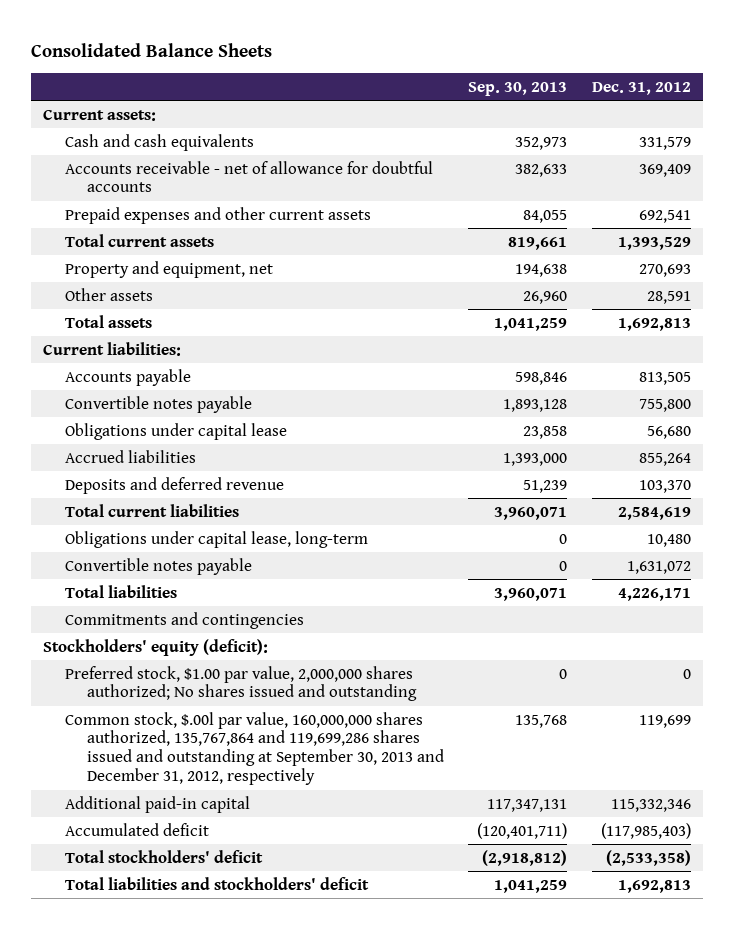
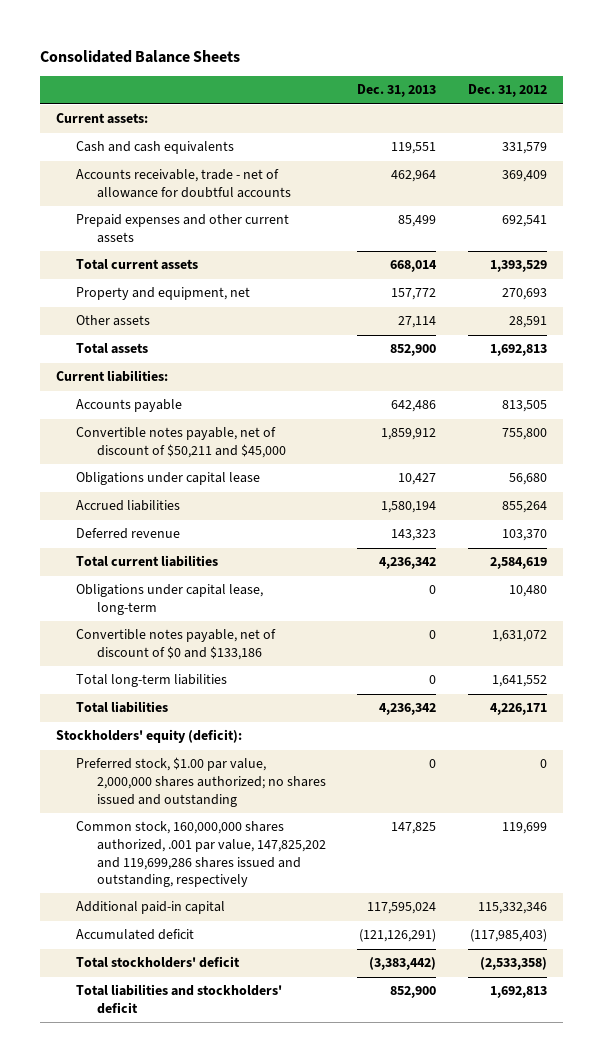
[468,81,568,96] Sep. 30, 2013 -> none
none -> [357,84,437,98] Dec. 31, 2013
[65,160,434,193] Accounts receivable - net of allowance for doubtful accounts -> [76,169,291,199] Accounts receivable, trade - net of allowance for doubtful accounts
[65,395,253,413] Convertible notes payable -> [76,427,286,459] Convertible notes payable, net of discount of $50,211 and $45,000
[65,476,285,494] Deposits and deferred revenue -> [76,528,181,540] Deferred revenue
[65,557,253,575] Convertible notes payable -> [76,629,277,661] Convertible notes payable, net of discount of $0 and $133,186
none -> [76,674,228,688] Total long-term liabilities
[65,611,305,629] Commitments and contingencies -> none
[65,665,418,702] Preferred stock, $1.00 par value, 2,000,000 shares authorized; No shares issued and outstanding -> [76,757,326,807] Preferred stock, $1.00 par value, 2,000,000 shares authorized; no shares issued and outstanding
[65,711,445,786] Common stock, $.00l par value, 160,000,000 shares authorized, 135,767,864 and 119,699,286 shares issued and outstanding at September 30, 2013 and December 31, 2012, respectively -> [76,821,326,888] Common stock, 160,000,000 shares authorized, .001 par value, 147,825,202 and 119,699,286 shares issued and outstanding, respectively

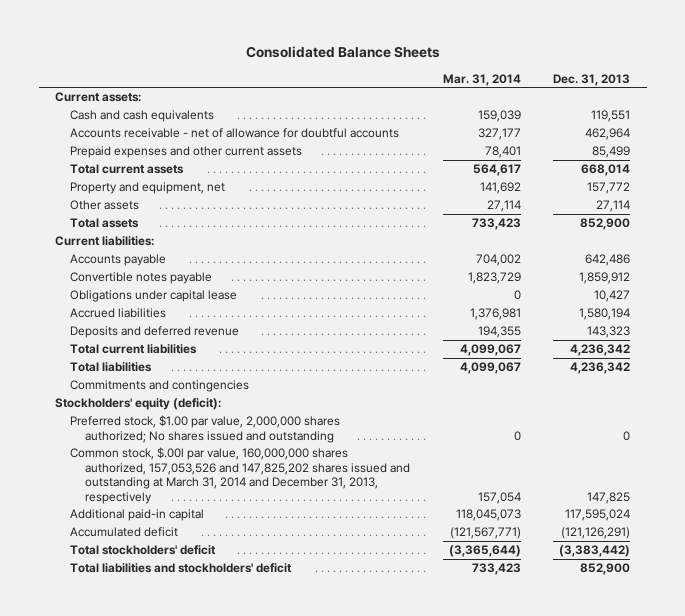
[468,84,548,98] Dec. 31, 2012 -> none
none -> [442,73,521,86] Mar. 31, 2014
[76,169,291,199] Accounts receivable, trade - net of allowance for doubtful accounts -> [70,128,400,139] Accounts receivable - net of allowance for doubtful accounts
[76,427,286,459] Convertible notes payable, net of discount of $50,211 and $45,000 -> [70,272,213,285] Convertible notes payable
[76,528,181,540] Deferred revenue -> [70,326,240,339] Deposits and deferred revenue
[76,584,264,616] Obligations under capital lease, long-term -> none
[76,629,277,661] Convertible notes payable, net of discount of $0 and $133,186 -> none
[76,674,228,688] Total long-term liabilities -> none
none -> [70,380,250,393] Commitments and contingencies
[76,757,326,807] Preferred stock, $1.00 par value, 2,000,000 shares authorized; no shares issued and outstanding -> [70,415,341,443] Preferred stock, $1.00 par value, 2,000,000 shares authorized; No shares issued and outstanding
[76,821,326,888] Common stock, 160,000,000 shares authorized, .001 par value, 147,825,202 and 119,699,286 shares issued and outstanding, respectively -> [70,447,411,504] Common stock, $.00l par value, 160,000,000 shares authorized, 157,053,526 and 147,825,202 shares issued and outstanding at March 31, 2014 and December 31, 2013, respectively

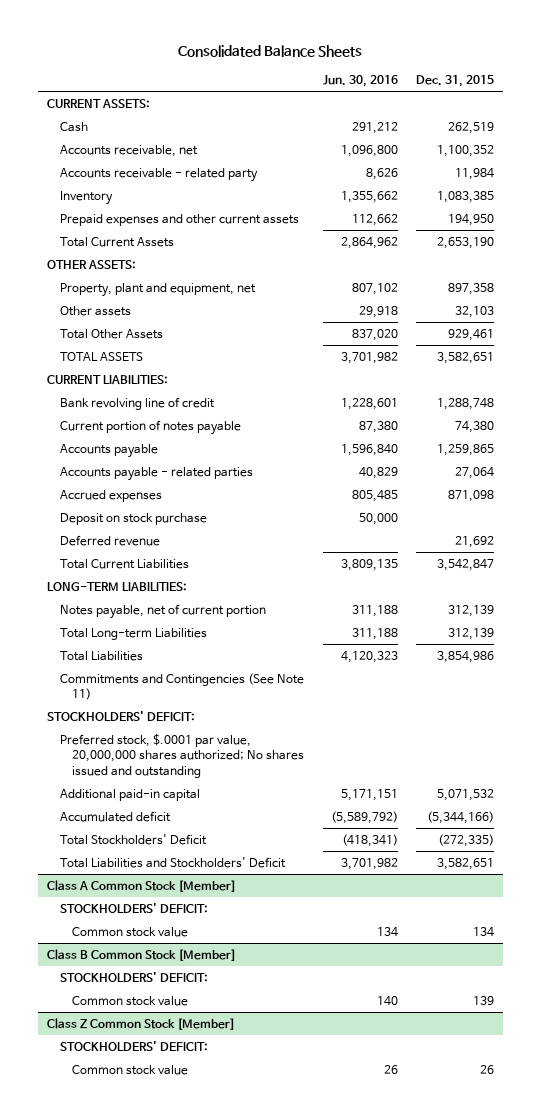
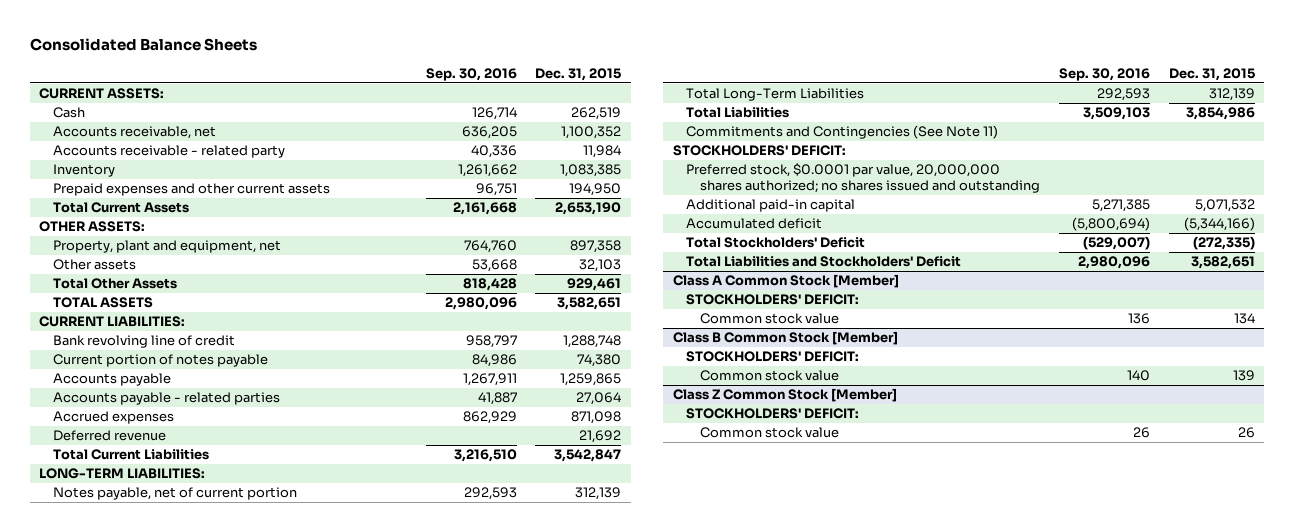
[322,75,398,88] Jun. 30, 2016 -> none
none -> [425,67,517,81] Sep. 30, 2016
[59,512,207,525] Deposit on stock purchase -> none
[59,627,207,640] Total Long-term Liabilities -> [686,88,865,102] Total Long-Term Liabilities
[59,733,305,778] Preferred stock, $.0001 par value, 20,000,000 shares authorized; No shares issued and outstanding -> [686,163,1041,193] Preferred stock, $0.0001 par value, 20,000,000 shares authorized; no shares issued and outstanding

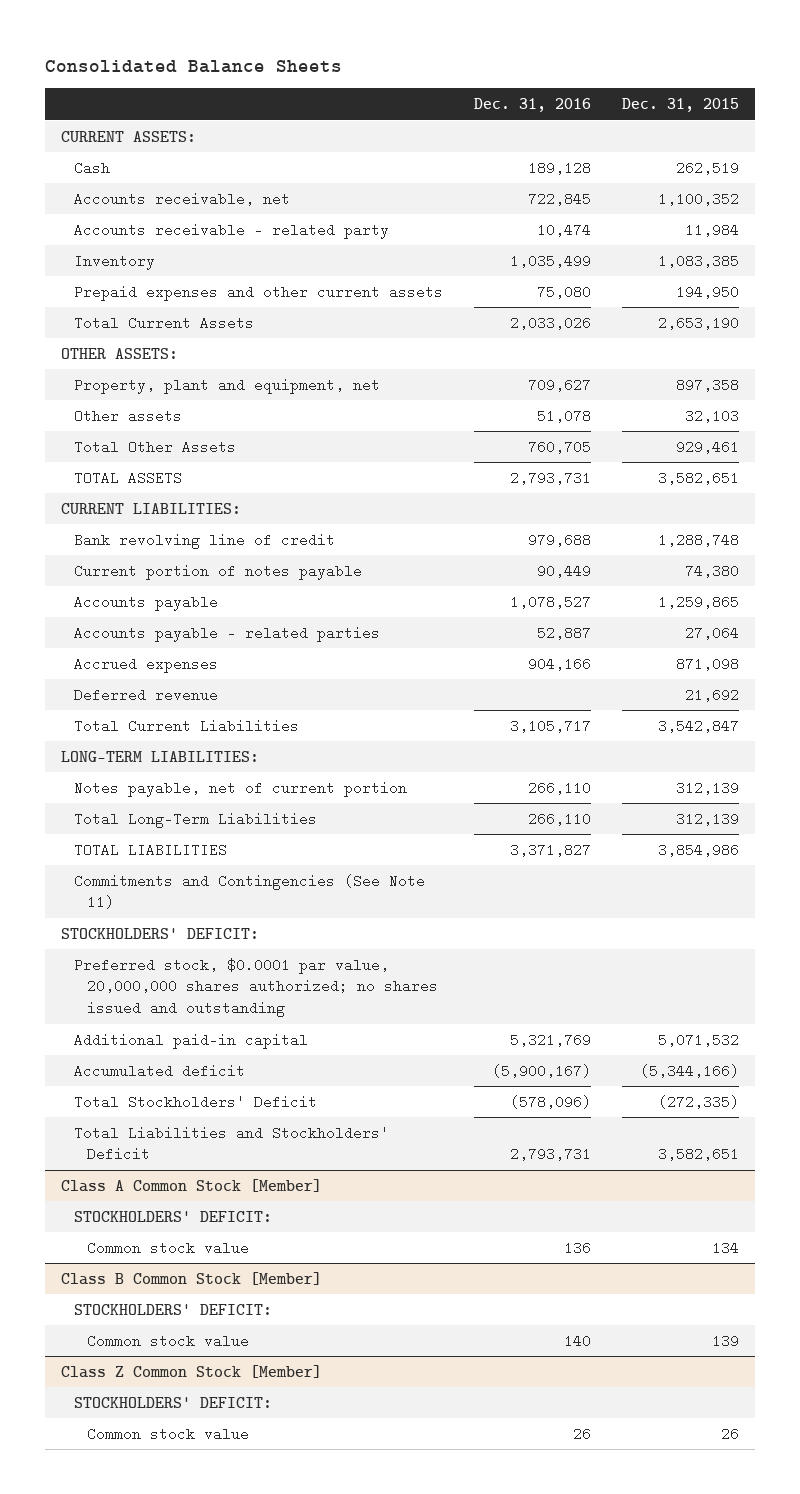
[425,67,517,81] Sep. 30, 2016 -> none
none -> [474,98,592,113] Dec. 31, 2016
[686,107,790,119] Total Liabilities -> [74,842,228,857] TOTAL LIABILITIES

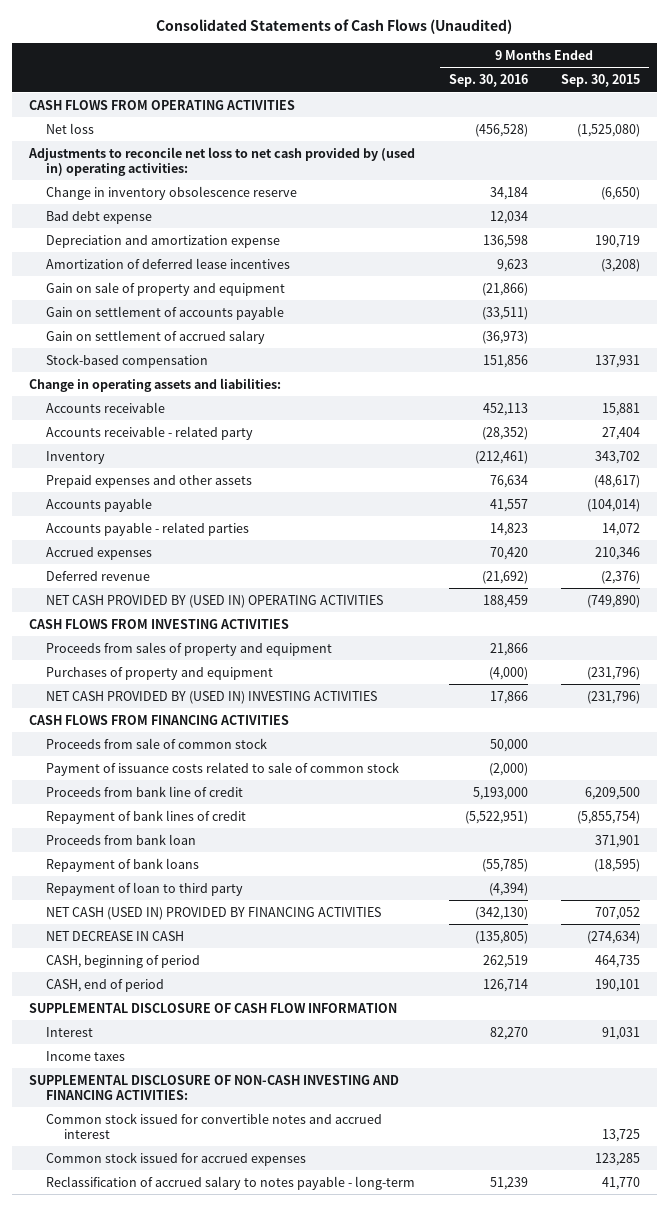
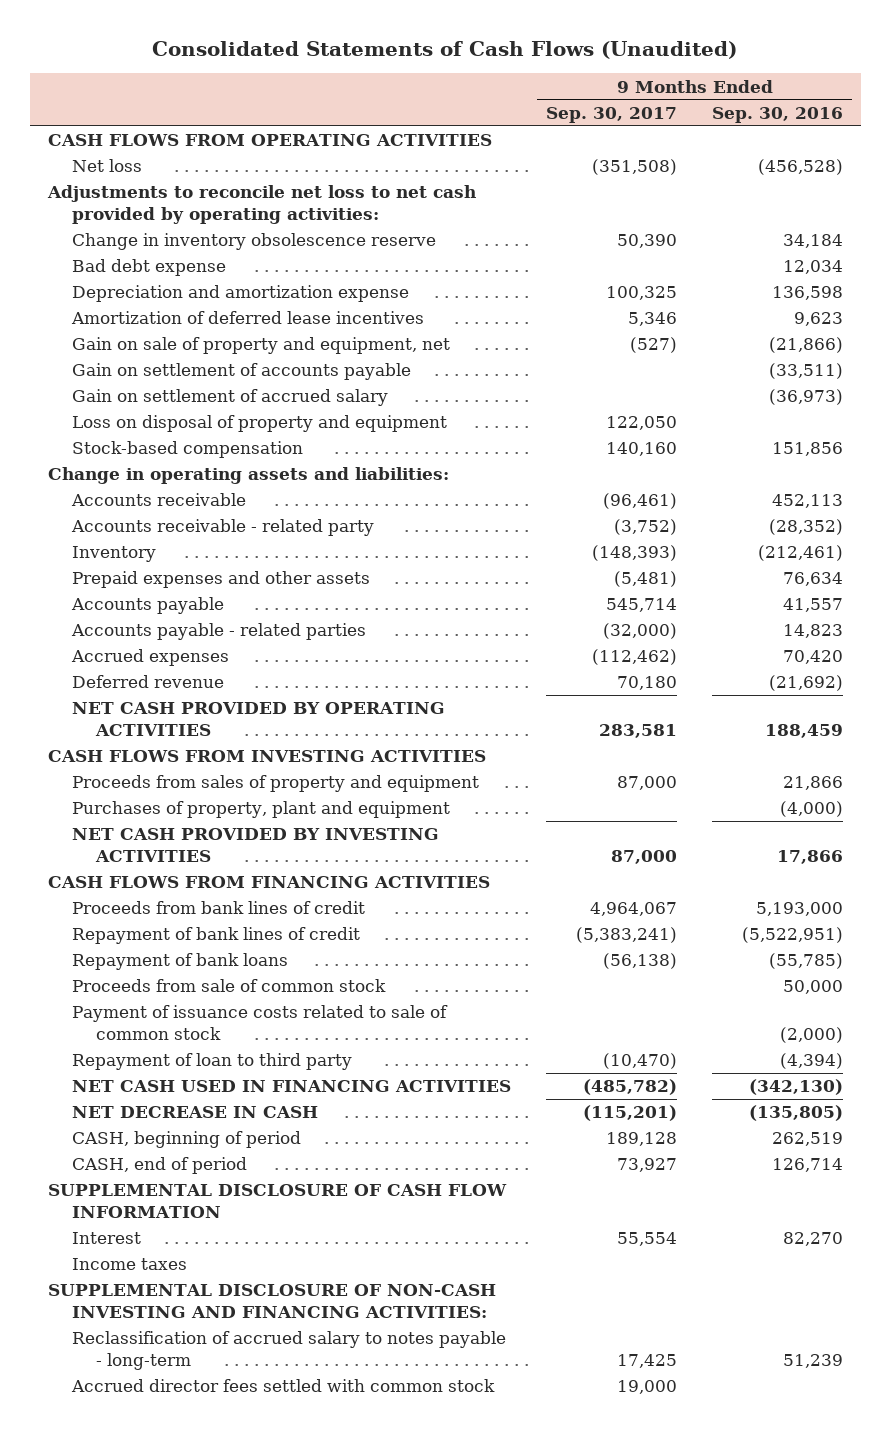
[561,74,641,88] Sep. 30, 2015 -> none
none -> [546,106,678,123] Sep. 30, 2017
[27,146,415,176] Adjustments to reconcile net loss to net cash provided by (used in) operating activities: -> [46,185,476,225] Adjustments to reconcile net loss to net cash provided by operating activities:
[46,281,286,296] Gain on sale of property and equipment -> [71,337,450,355] Gain on sale of property and equipment, net
none -> [71,415,447,433] Loss on disposal of property and equipment
[46,594,384,608] NET CASH PROVIDED BY (USED IN) OPERATING ACTIVITIES -> [71,702,445,737] NET CASH PROVIDED BY OPERATING ACTIVITIES
[46,666,274,680] Purchases of property and equipment -> [71,801,450,819] Purchases of property, plant and equipment
[46,690,378,704] NET CASH PROVIDED BY (USED IN) INVESTING ACTIVITIES -> [71,828,439,863] NET CASH PROVIDED BY INVESTING ACTIVITIES
[46,785,244,797] Proceeds from bank line of credit -> [71,901,365,915] Proceeds from bank lines of credit
[46,833,197,845] Proceeds from bank loan -> none
[46,737,268,749] Proceeds from sale of common stock -> [71,979,386,993] Proceeds from sale of common stock
[46,761,400,776] Payment of issuance costs related to sale of common stock -> [71,1005,448,1041] Payment of issuance costs related to sale of common stock
[46,906,382,920] NET CASH (USED IN) PROVIDED BY FINANCING ACTIVITIES -> [71,1080,511,1093] NET CASH USED IN FINANCING ACTIVITIES
[46,1112,383,1139] Common stock issued for convertible notes and accrued interest -> none
[46,1151,307,1166] Common stock issued for accrued expenses -> none
none -> [70,1379,495,1393] Accrued director fees settled with common stock

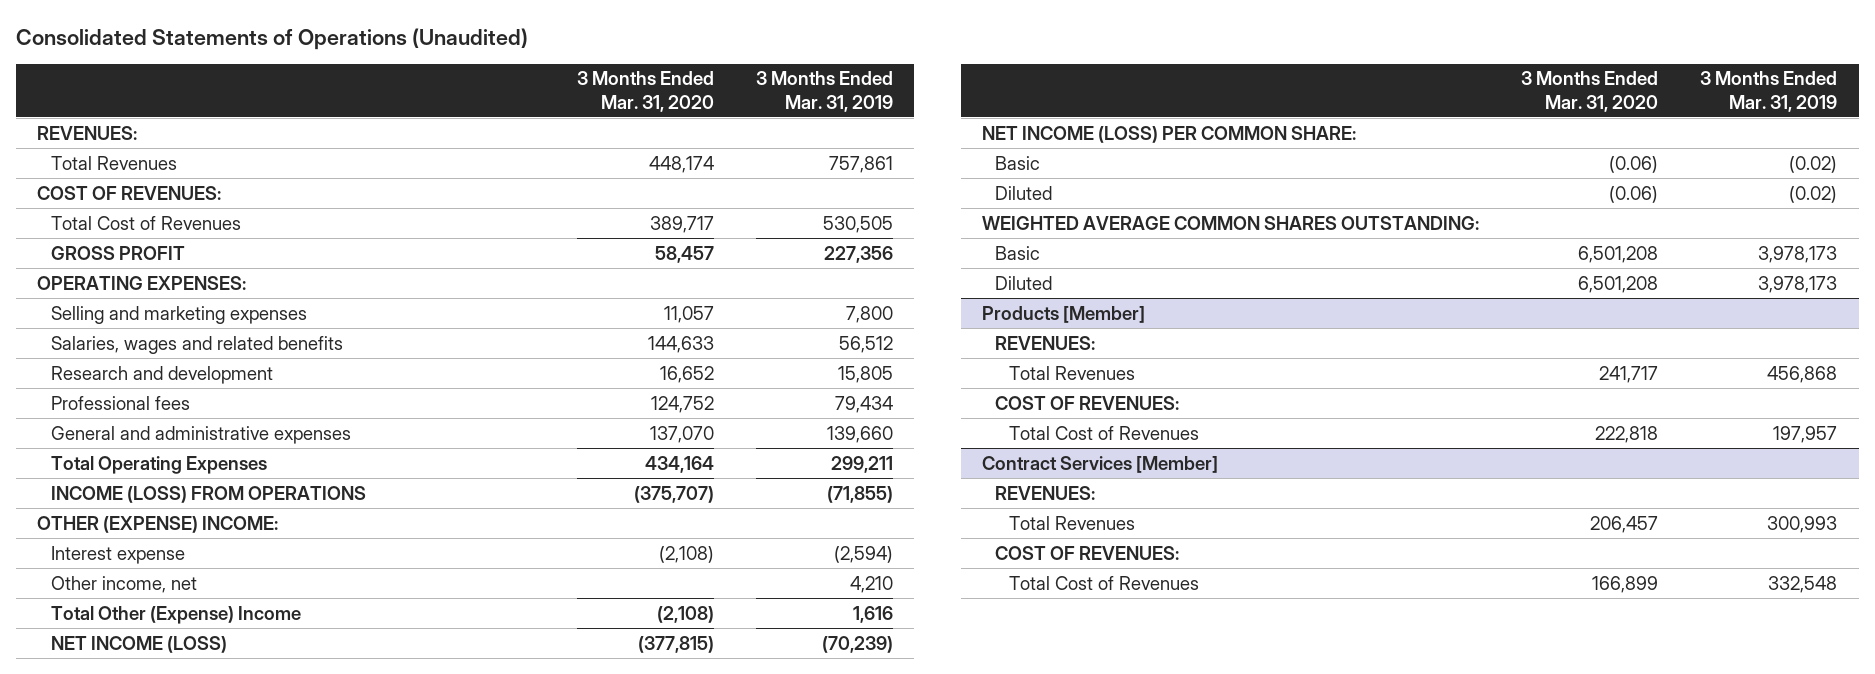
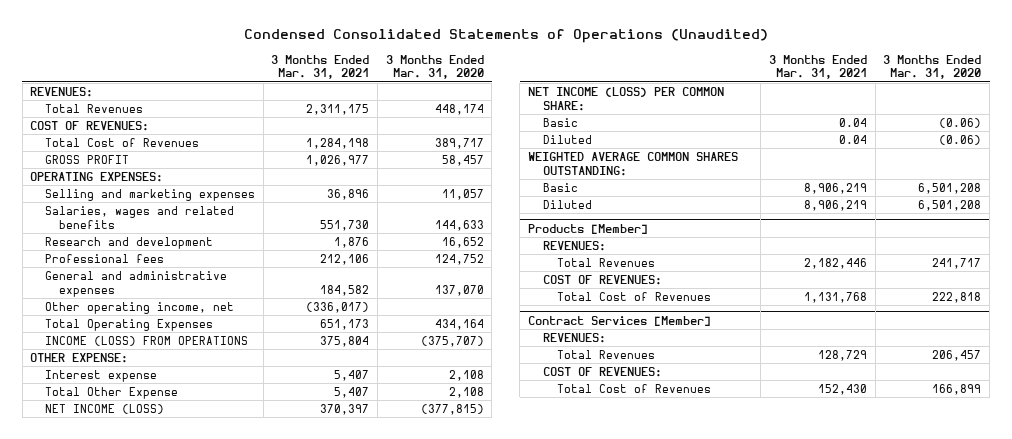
[16,28,529,51] Consolidated Statements of Operations (Unaudited) -> [243,29,768,44] Condensed Consolidated Statements of Operations (Unaudited)
[756,71,894,112] 3 Months Ended Mar. 31, 2019 -> none
none -> [271,54,370,80] 3 Months Ended Mar. 31, 2021
none -> [44,301,234,314] Other operating income, net
[50,575,197,593] Other income, net -> none
[37,515,279,533] OTHER (EXPENSE) INCOME: -> [30,352,129,363] OTHER EXPENSE:
[658,545,714,563] (2,108) -> [448,369,484,381] 2,108
[50,605,301,624] Total Other (Expense) Income -> [44,386,178,399] Total Other Expense
[656,605,714,623] (2,108) -> [448,386,484,398] 2,108

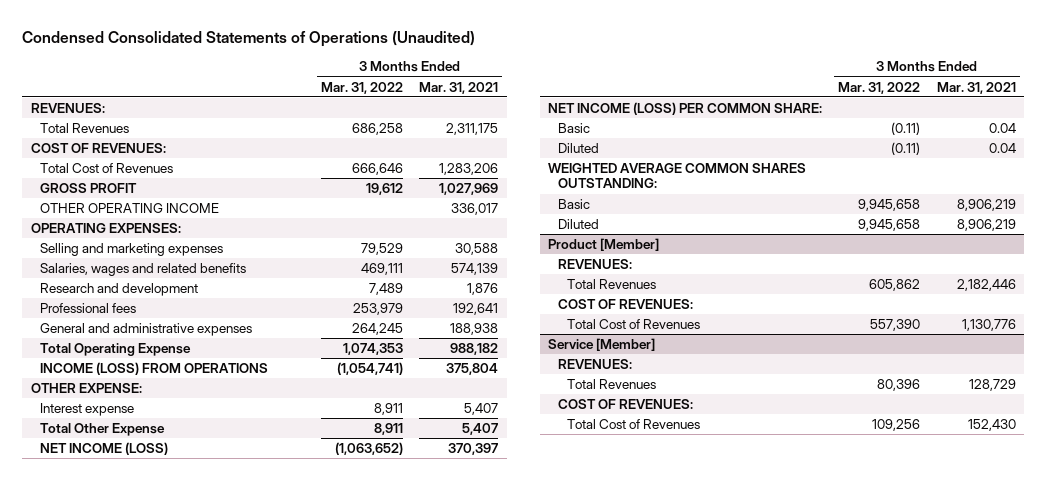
[385,54,484,80] 3 Months Ended Mar. 31, 2020 -> none
none -> [320,81,403,94] Mar. 31, 2022
[306,137,370,149] 1,284,198 -> [439,162,499,175] 1,283,206
[306,154,370,166] 1,026,977 -> [439,182,499,195] 1,027,969
none -> [40,202,220,213] OTHER OPERATING INCOME
[327,188,370,200] 36,896 -> [455,242,499,255] 30,588
[320,219,370,231] 551,730 -> [451,262,499,275] 574,139
[44,301,234,314] Other operating income, net -> none
[320,253,370,265] 212,106 -> [453,302,499,315] 192,641
[320,284,370,296] 184,582 -> [450,322,499,335] 188,938
[44,318,213,331] Total Operating Expenses -> [40,342,192,356] Total Operating Expense
[320,318,370,330] 651,173 -> [450,342,499,355] 988,182
[528,223,649,234] Products [Member] -> [547,237,659,251] Product [Member]
[528,315,712,326] Contract Services [Member] -> none
[804,291,868,303] 1,131,768 -> [961,318,1016,331] 1,130,776
none -> [547,337,655,351] Service [Member]

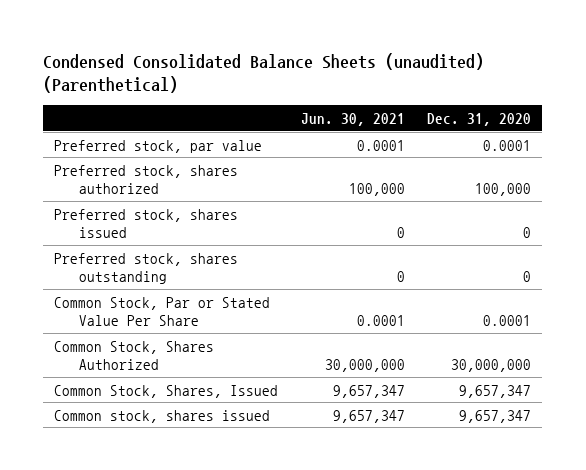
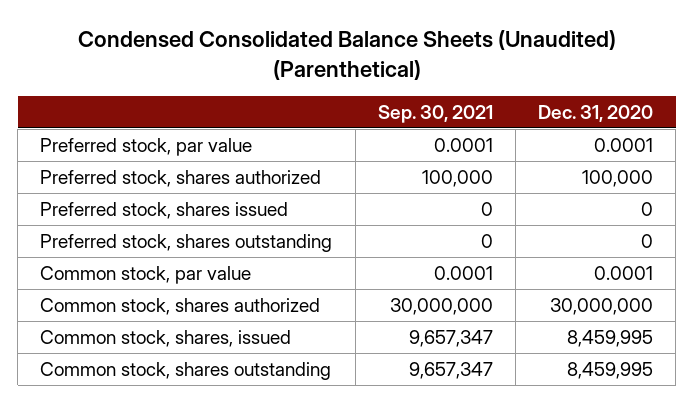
[43,52,485,94] Condensed Consolidated Balance Sheets (unaudited) (Parenthetical) -> [77,30,616,80] Condensed Consolidated Balance Sheets (Unaudited) (Parenthetical)
[300,112,405,126] Jun. 30, 2021 -> none
none -> [377,104,493,123] Sep. 30, 2021
[54,296,271,326] Common Stock, Par or Stated Value Per Share -> [40,265,252,284] Common stock, par value
[54,340,215,370] Common Stock, Shares Authorized -> [40,297,321,315] Common stock, shares authorized
[54,384,279,398] Common Stock, Shares, Issued -> [40,329,292,347] Common stock, shares, issued
[459,384,532,398] 9,657,347 -> [566,329,653,347] 8,459,995
[54,409,271,423] Common stock, shares issued -> [40,361,332,380] Common stock, shares outstanding
[459,409,532,423] 9,657,347 -> [566,361,653,379] 8,459,995

